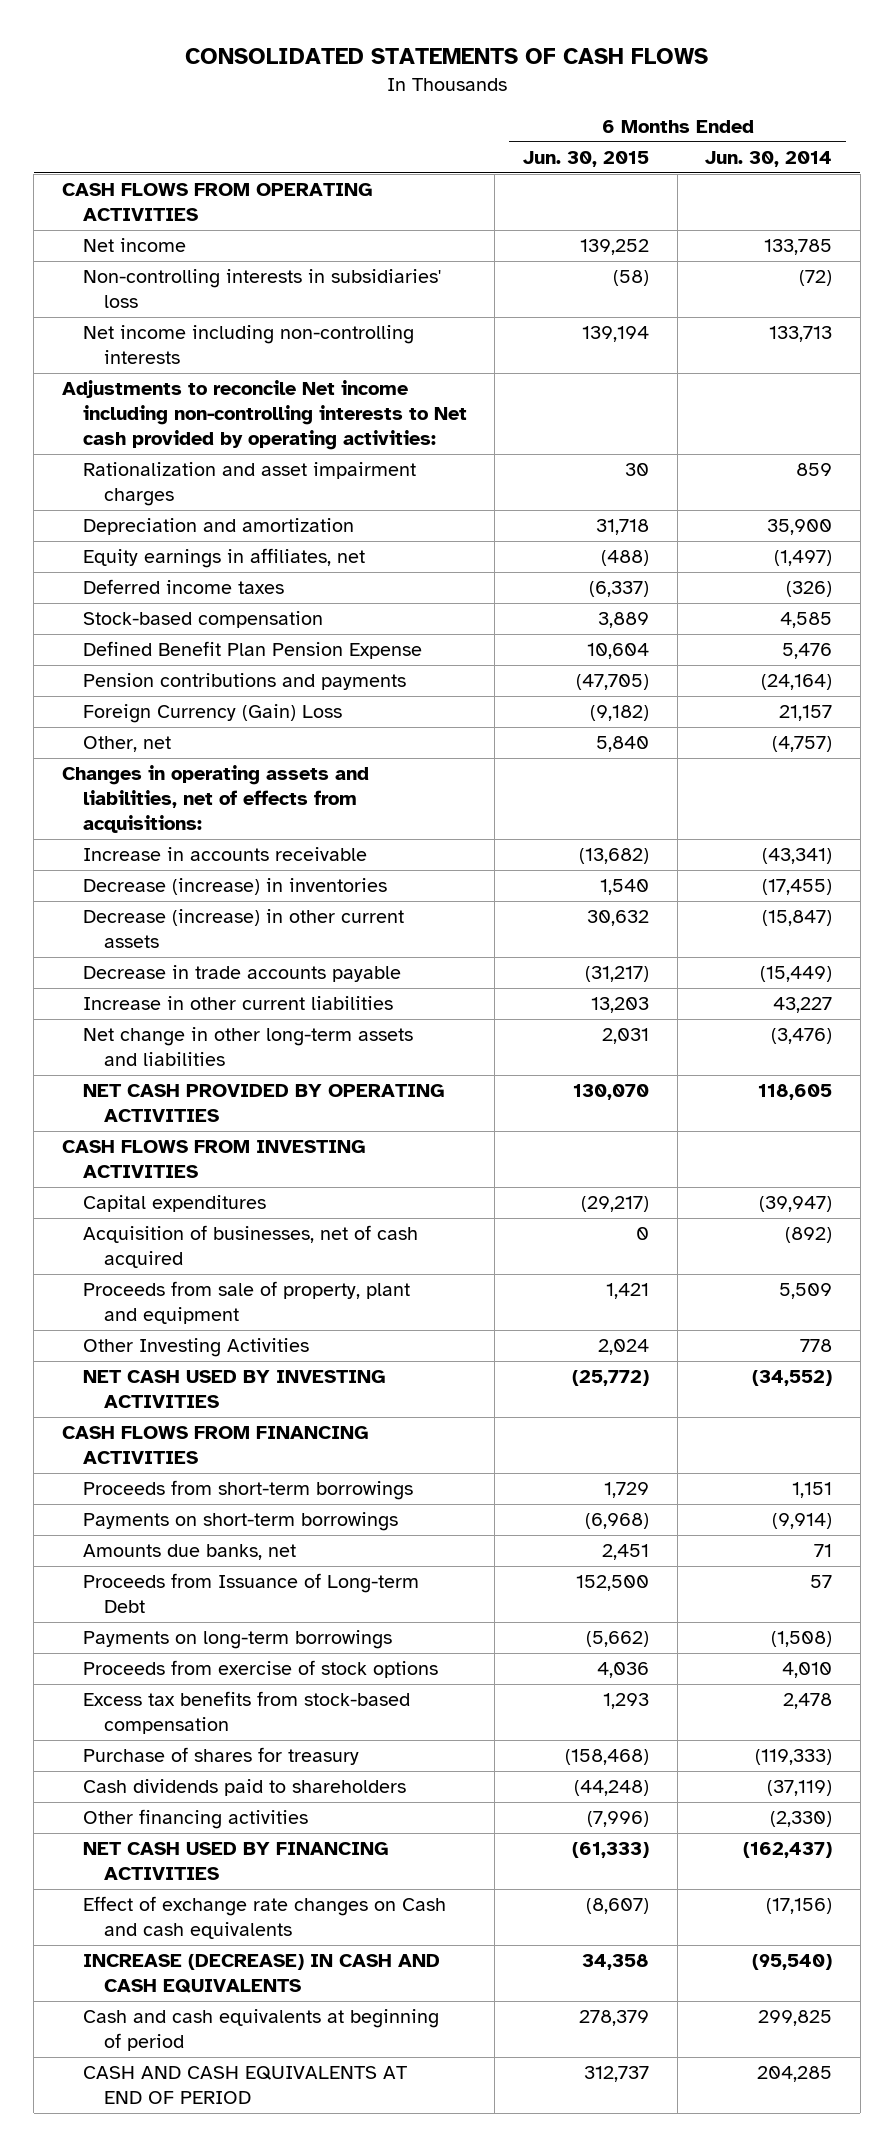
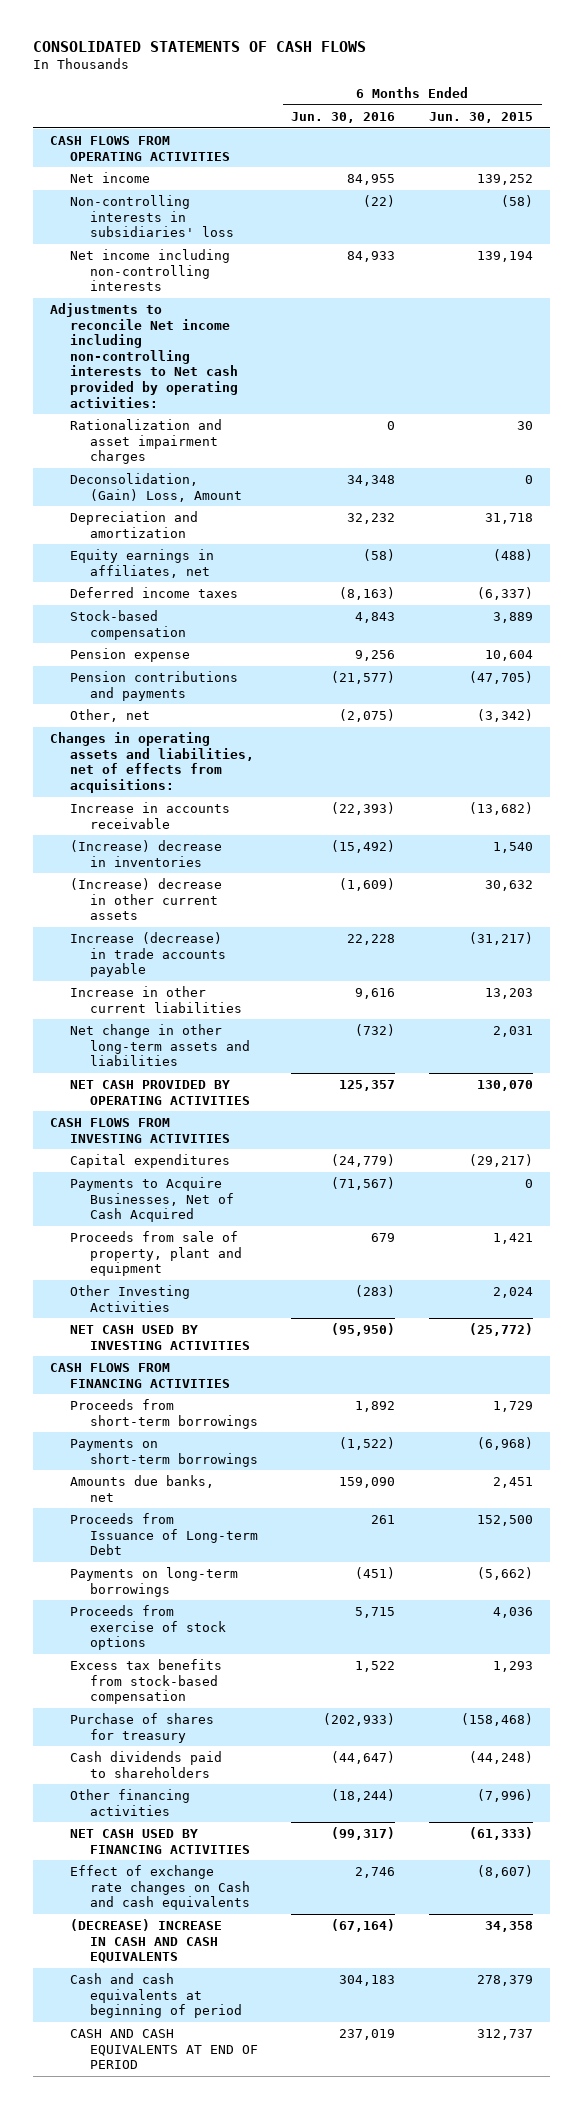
[705,150,833,167] Jun. 30, 2014 -> none
none -> [291,111,396,123] Jun. 30, 2016
none -> [69,473,242,502] Deconsolidation, (Gain) Loss, Amount
[82,641,422,660] Defined Benefit Plan Pension Expense -> [69,648,190,663] Pension expense
[82,704,342,724] Foreign Currency (Gain) Loss -> none
[596,736,650,753] 5,840 -> [477,709,534,723] (3,342)
[82,878,387,896] Decrease (increase) in inventories -> [69,840,222,867] (Increase) decrease in inventories
[82,909,404,948] Decrease (increase) in other current assets -> [69,878,222,921] (Increase) decrease in other current assets
[82,965,401,983] Decrease in trade accounts payable -> [69,932,226,978] Increase (decrease) in trade accounts payable
[82,1225,418,1268] Acquisition of businesses, net of cash acquired -> [69,1177,234,1223] Payments to Acquire Businesses, Net of Cash Acquired
[82,1954,440,1993] INCREASE (DECREASE) IN CASH AND CASH EQUIVALENTS -> [69,1919,222,1964] (DECREASE) INCREASE IN CASH AND CASH EQUIVALENTS

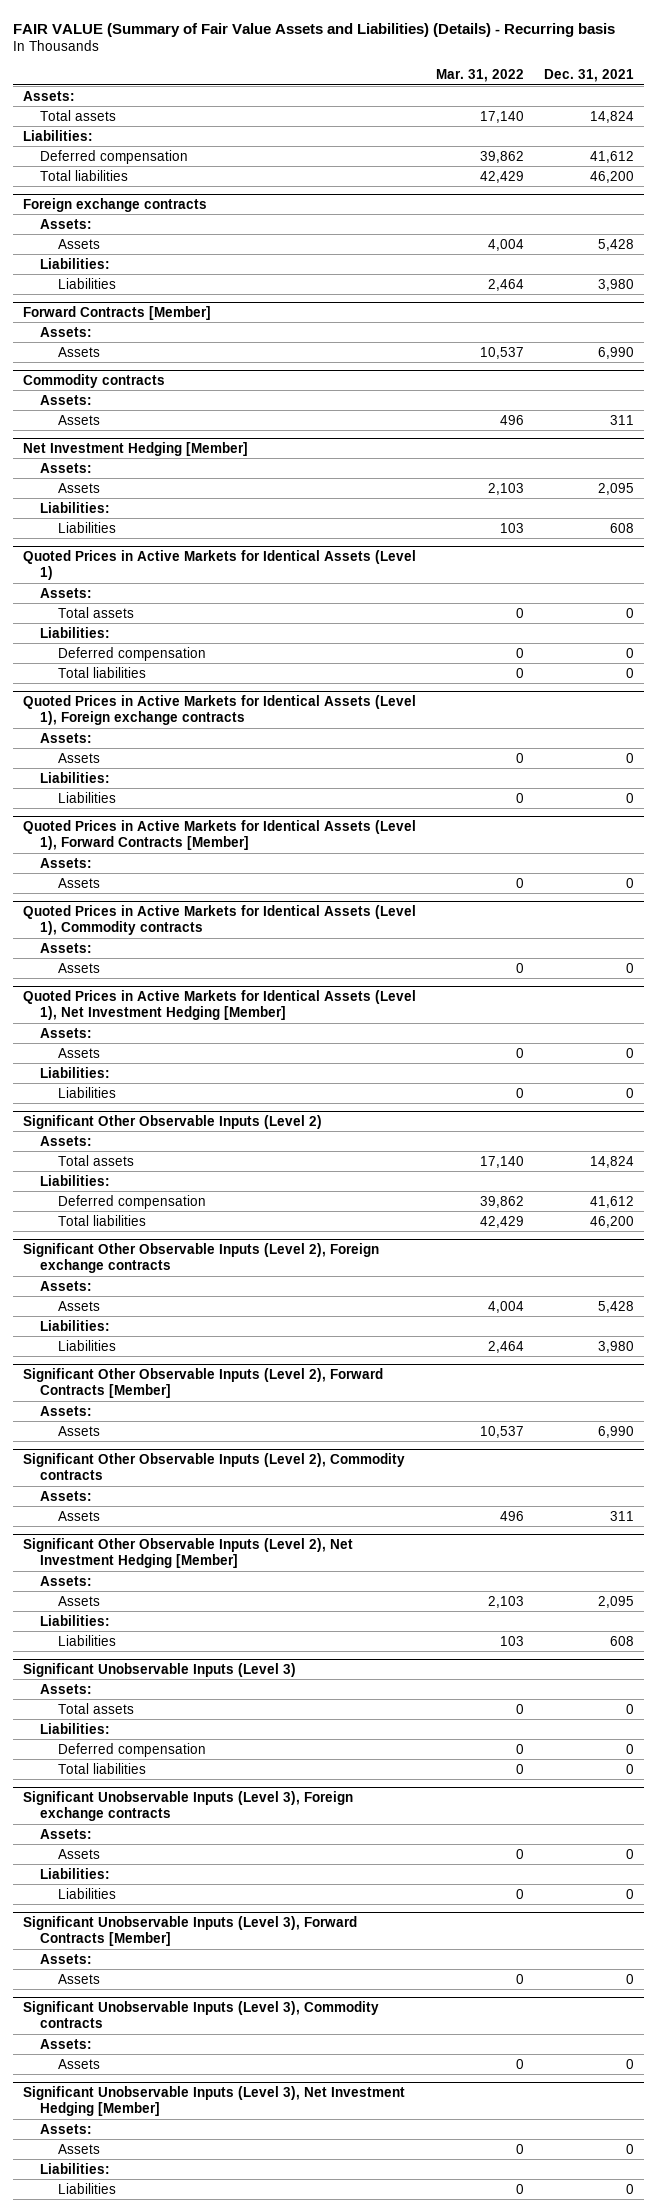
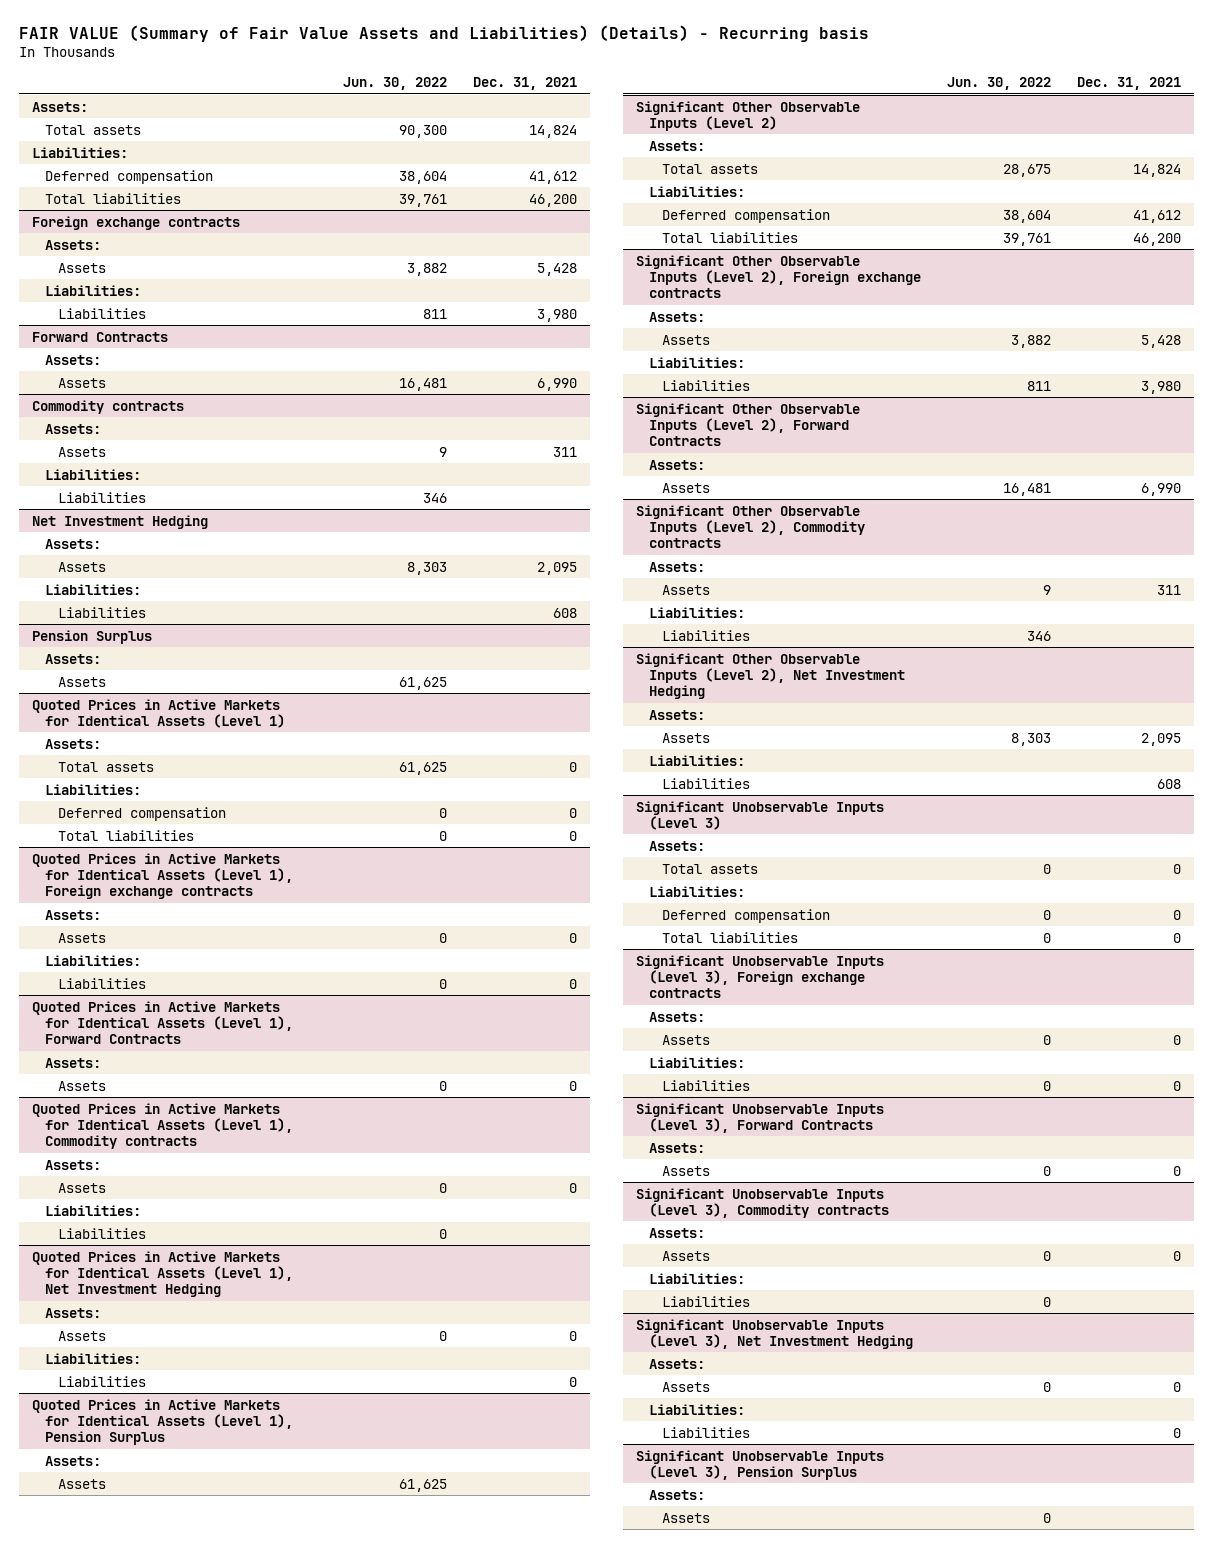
[435,69,524,83] Mar. 31, 2022 -> none
none -> [342,76,447,90] Jun. 30, 2022
[22,305,211,320] Forward Contracts [Member] -> [31,331,168,342] Forward Contracts
none -> [44,468,141,480] Liabilities:
none -> [57,491,146,503] Liabilities
[22,441,248,456] Net Investment Hedging [Member] -> [31,514,208,529] Net Investment Hedging
none -> [31,629,152,644] Pension Surplus
none -> [44,653,101,664] Assets:
none -> [57,676,106,687] Assets
[22,819,416,851] Quoted Prices in Active Markets for Identical Assets (Level 1), Forward Contracts [Member] -> [31,1000,293,1044] Quoted Prices in Active Markets for Identical Assets (Level 1), Forward Contracts
none -> [44,1204,141,1216] Liabilities:
none -> [57,1227,146,1239] Liabilities
[22,989,416,1021] Quoted Prices in Active Markets for Identical Assets (Level 1), Net Investment Hedging [Member] -> [31,1250,293,1297] Quoted Prices in Active Markets for Identical Assets (Level 1), Net Investment Hedging
none -> [31,1398,293,1445] Quoted Prices in Active Markets for Identical Assets (Level 1), Pension Surplus
none -> [44,1455,101,1466] Assets:
none -> [57,1478,106,1489] Assets
[22,1367,383,1399] Significant Other Observable Inputs (Level 2), Forward Contracts [Member] -> [635,402,860,446] Significant Other Observable Inputs (Level 2), Forward Contracts
none -> [649,606,746,618] Liabilities:
none -> [662,629,751,641] Liabilities
[22,1537,353,1569] Significant Other Observable Inputs (Level 2), Net Investment Hedging [Member] -> [635,652,906,699] Significant Other Observable Inputs (Level 2), Net Investment Hedging
[22,1915,357,1947] Significant Unobservable Inputs (Level 3), Forward Contracts [Member] -> [635,1102,884,1133] Significant Unobservable Inputs (Level 3), Forward Contracts
none -> [649,1272,746,1284] Liabilities:
none -> [662,1295,751,1307] Liabilities
[22,2085,405,2117] Significant Unobservable Inputs (Level 3), Net Investment Hedging [Member] -> [635,1318,914,1349] Significant Unobservable Inputs (Level 3), Net Investment Hedging
none -> [635,1449,884,1480] Significant Unobservable Inputs (Level 3), Pension Surplus
none -> [649,1489,706,1500] Assets:
none -> [662,1512,711,1523] Assets

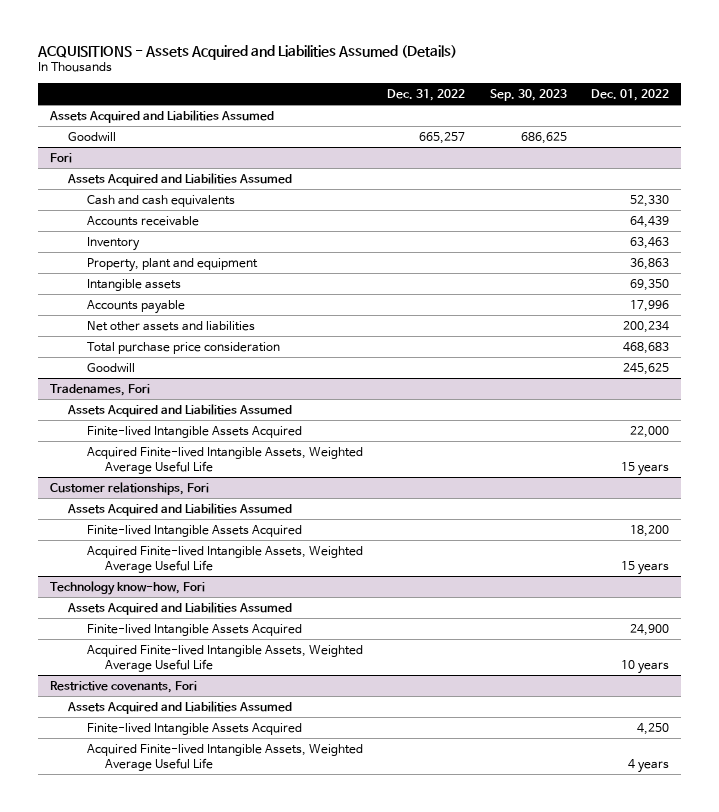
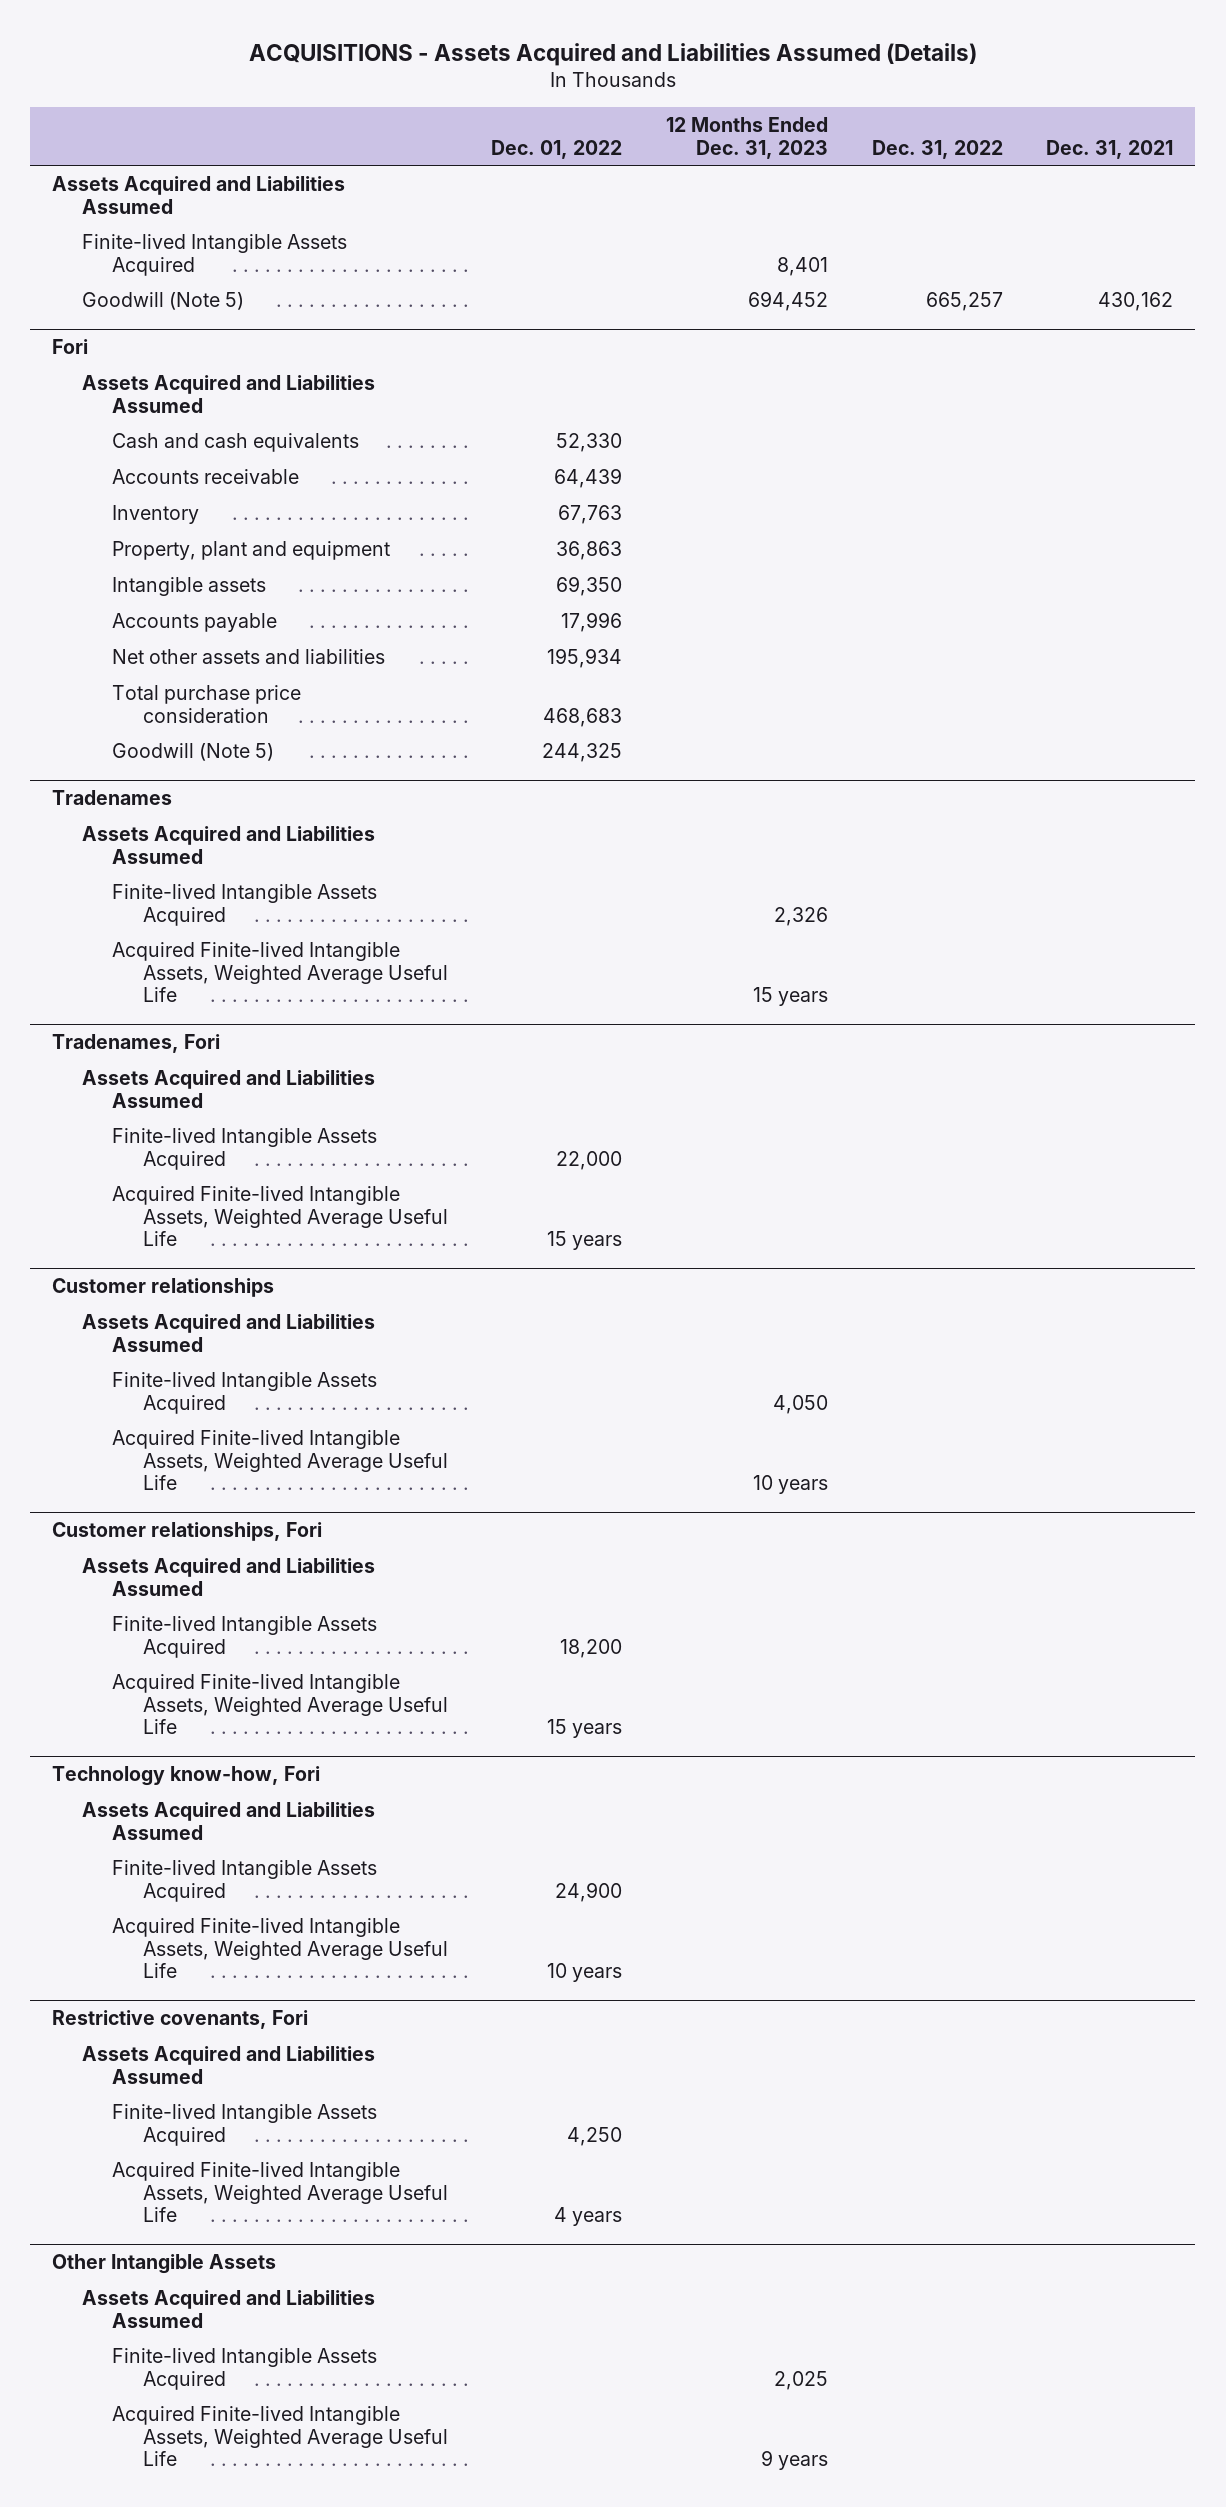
[489,88,567,101] Sep. 30, 2023 -> none
none -> [665,117,828,159] 12 Months Ended Dec. 31, 2023
none -> [1046,139,1174,159] Dec. 31, 2021
none -> [82,233,348,276] Finite-lived Intangible Assets Acquired
[68,131,117,141] Goodwill -> [82,291,245,310] Goodwill (Note 5)
[629,236,669,249] 63,463 -> [558,504,623,524] 67,763
[622,320,669,333] 200,234 -> [547,647,623,668] 195,934
[86,362,135,372] Goodwill -> [112,742,275,761] Goodwill (Note 5)
[622,362,669,375] 245,625 -> [542,742,623,762] 244,325
none -> [52,790,173,806] Tradenames
none -> [82,825,376,864] Assets Acquired and Liabilities Assumed
none -> [112,883,378,926] Finite-lived Intangible Assets Acquired
none -> [112,941,448,1003] Acquired Finite-lived Intangible Assets, Weighted Average Useful Life
none -> [52,1278,275,1298] Customer relationships
none -> [82,1313,376,1352] Assets Acquired and Liabilities Assumed
none -> [112,1371,378,1414] Finite-lived Intangible Assets Acquired
none -> [112,1429,448,1491] Acquired Finite-lived Intangible Assets, Weighted Average Useful Life
none -> [52,2254,277,2275] Other Intangible Assets
none -> [82,2289,376,2328] Assets Acquired and Liabilities Assumed
none -> [112,2347,378,2390] Finite-lived Intangible Assets Acquired
none -> [112,2405,448,2467] Acquired Finite-lived Intangible Assets, Weighted Average Useful Life

